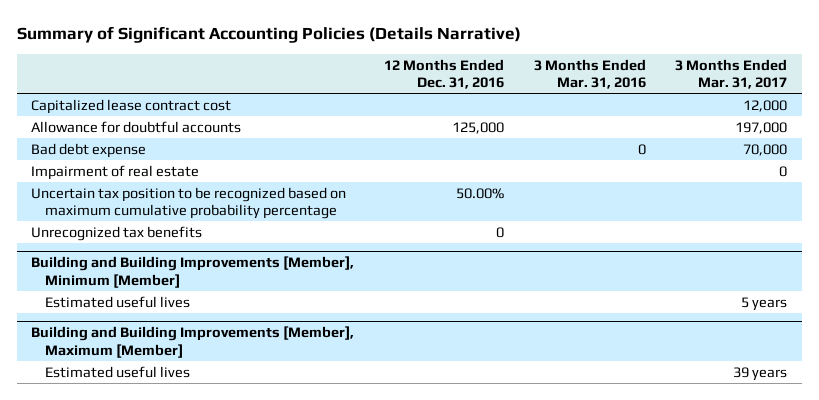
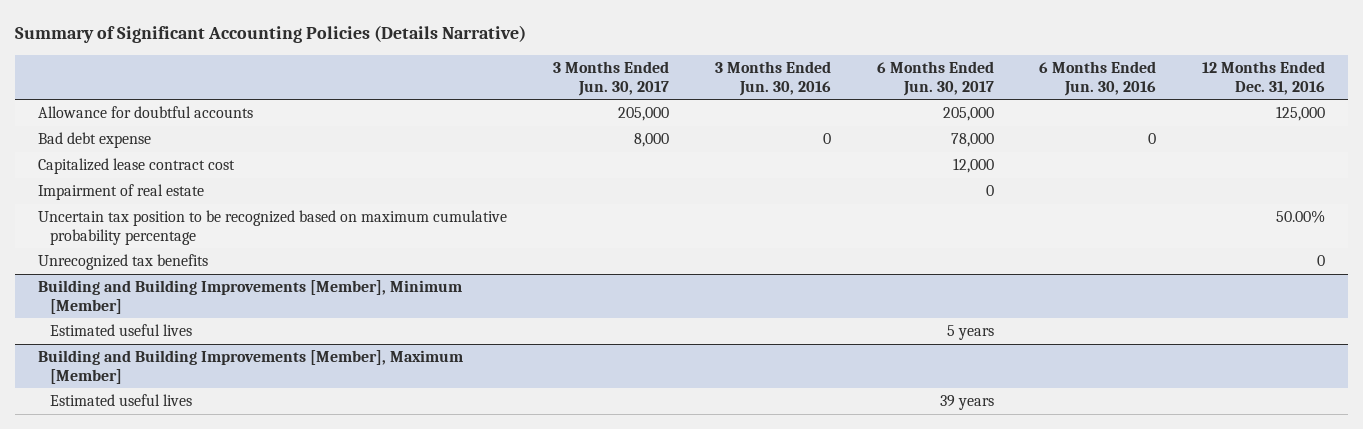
[533,58,646,90] 3 Months Ended Mar. 31, 2016 -> none
[675,58,788,90] 3 Months Ended Mar. 31, 2017 -> none
none -> [552,61,669,96] 3 Months Ended Jun. 30, 2017
none -> [714,61,831,96] 3 Months Ended Jun. 30, 2016
none -> [876,61,994,96] 6 Months Ended Jun. 30, 2017
none -> [1039,61,1157,96] 6 Months Ended Jun. 30, 2016
[31,98,232,114] Capitalized lease contract cost -> [38,158,236,175] Capitalized lease contract cost

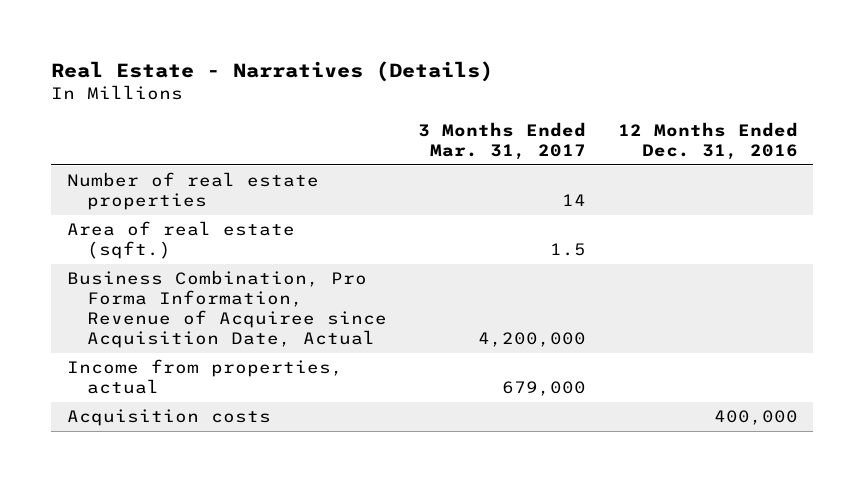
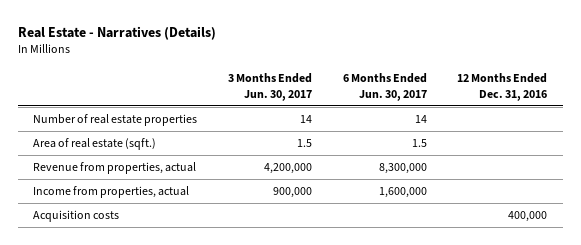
[418,122,587,161] 3 Months Ended Mar. 31, 2017 -> none
none -> [228,72,313,101] 3 Months Ended Jun. 30, 2017
none -> [342,72,427,101] 6 Months Ended Jun. 30, 2017
[67,270,387,349] Business Combination, Pro Forma Information, Revenue of Acquiree since Acquisition Date, Actual -> [33,162,197,175] Revenue from properties, actual

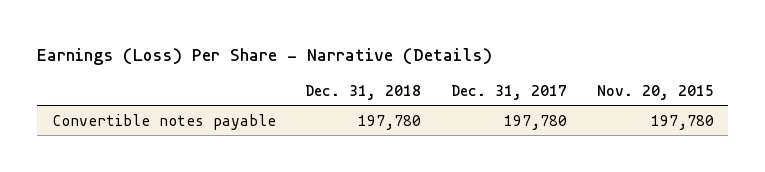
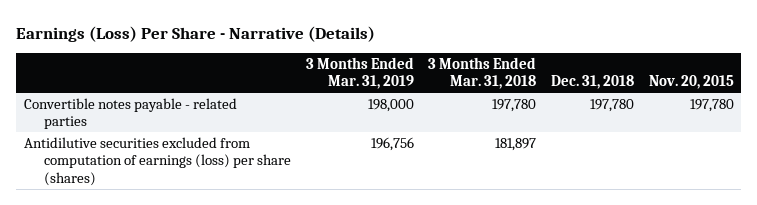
[451,84,568,100] Dec. 31, 2017 -> none
none -> [305,56,414,90] 3 Months Ended Mar. 31, 2019
none -> [428,56,537,90] 3 Months Ended Mar. 31, 2018
[51,113,276,130] Convertible notes payable -> [23,97,237,130] Convertible notes payable - related parties
none -> [23,136,291,186] Antidilutive securities excluded from computation of earnings (loss) per share (shares)

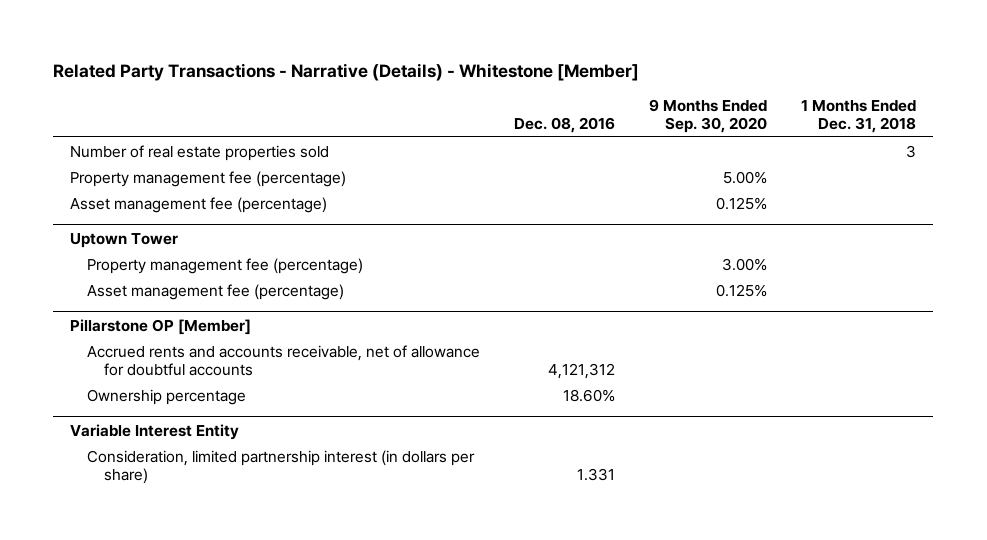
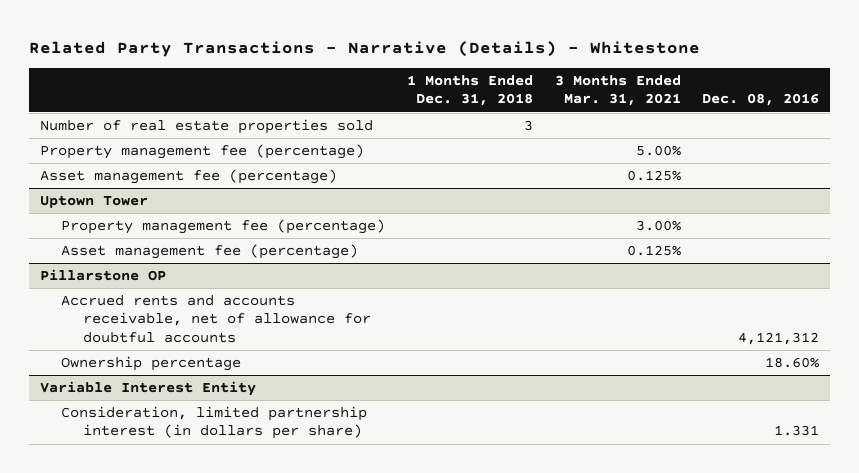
[53,63,640,82] Related Party Transactions - Narrative (Details) - Whitestone [Member] -> [28,40,700,57] Related Party Transactions - Narrative (Details) - Whitestone
[649,99,768,134] 9 Months Ended Sep. 30, 2020 -> none
none -> [554,75,681,107] 3 Months Ended Mar. 31, 2021
[70,318,252,335] Pillarstone OP [Member] -> [39,269,166,282] Pillarstone OP

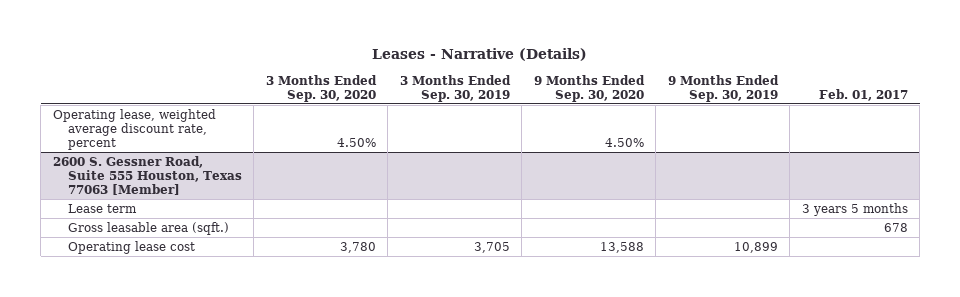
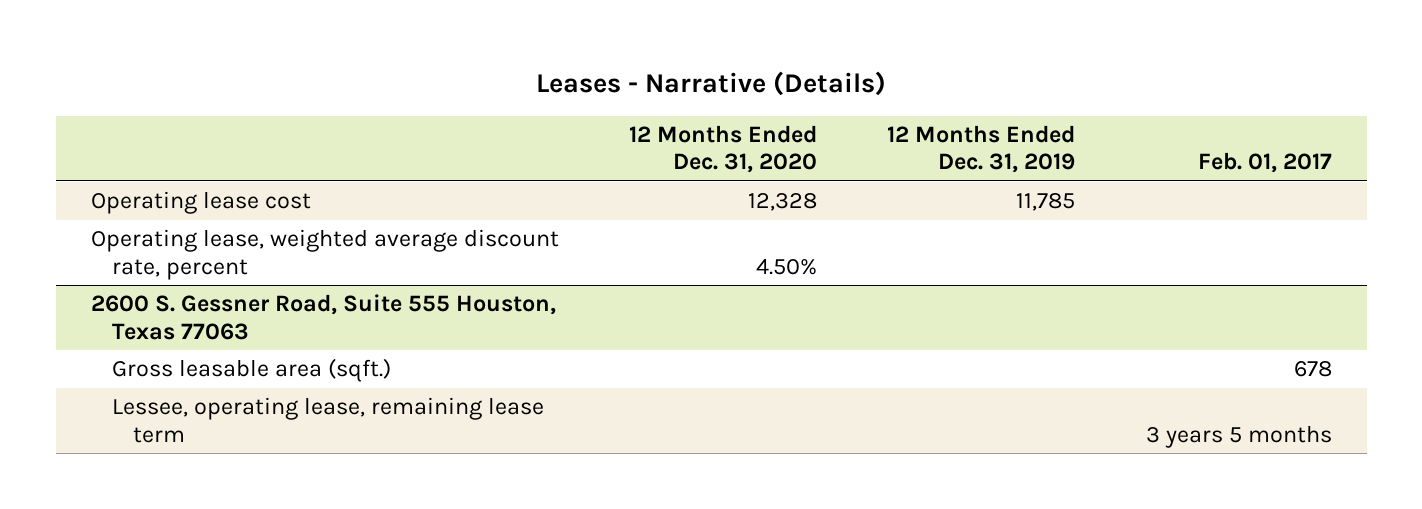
[265,74,377,102] 3 Months Ended Sep. 30, 2020 -> none
[399,74,511,102] 3 Months Ended Sep. 30, 2019 -> none
[533,74,645,102] 9 Months Ended Sep. 30, 2020 -> none
[667,74,779,102] 9 Months Ended Sep. 30, 2019 -> none
none -> [629,125,818,174] 12 Months Ended Dec. 31, 2020
none -> [887,125,1076,174] 12 Months Ended Dec. 31, 2019
none -> [90,191,311,215] Operating lease cost
[67,203,137,213] Lease term -> none
[52,155,242,195] 2600 S. Gessner Road, Suite 555 Houston, Texas 77063 [Member] -> [90,294,556,340] 2600 S. Gessner Road, Suite 555 Houston, Texas 77063
[67,240,195,254] Operating lease cost -> none
none -> [112,397,545,443] Lessee, operating lease, remaining lease term

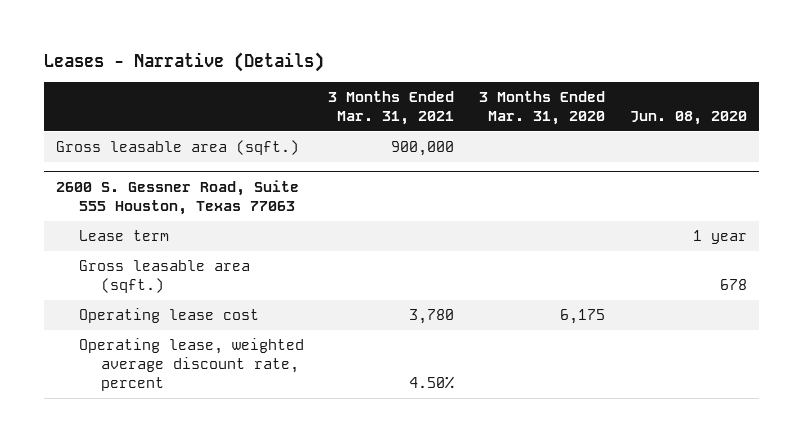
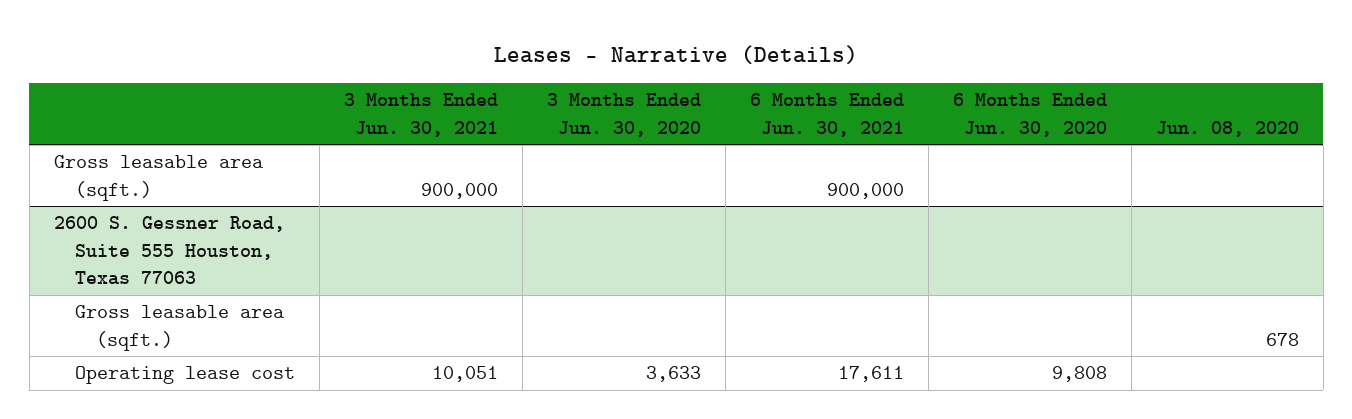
[328,90,455,126] 3 Months Ended Mar. 31, 2021 -> none
[479,90,606,126] 3 Months Ended Mar. 31, 2020 -> none
none -> [343,93,498,137] 3 Months Ended Jun. 30, 2021
none -> [546,93,701,137] 3 Months Ended Jun. 30, 2020
none -> [749,93,904,137] 6 Months Ended Jun. 30, 2021
none -> [952,93,1107,137] 6 Months Ended Jun. 30, 2020
[78,230,169,242] Lease term -> none
[78,338,304,392] Operating lease, weighted average discount rate, percent -> none

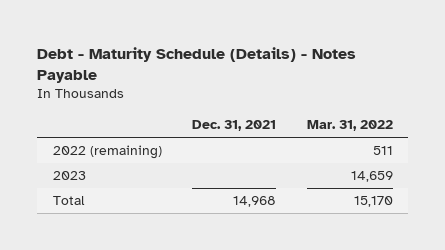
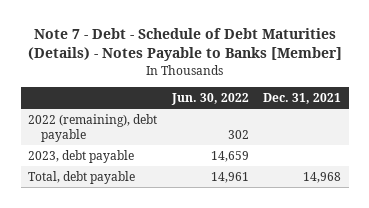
[37,46,357,83] Debt - Maturity Schedule (Details) - Notes Payable -> [27,28,342,62] Note 7 - Debt - Schedule of Debt Maturities (Details) - Notes Payable to Banks [Member]
[306,120,393,132] Mar. 31, 2022 -> none
none -> [170,92,249,105] Jun. 30, 2022
[52,145,162,160] 2022 (remaining) -> [27,113,157,142] 2022 (remaining), debt payable
[52,171,86,181] 2023 -> [27,149,134,163] 2023, debt payable
[52,196,85,206] Total -> [27,170,135,184] Total, debt payable

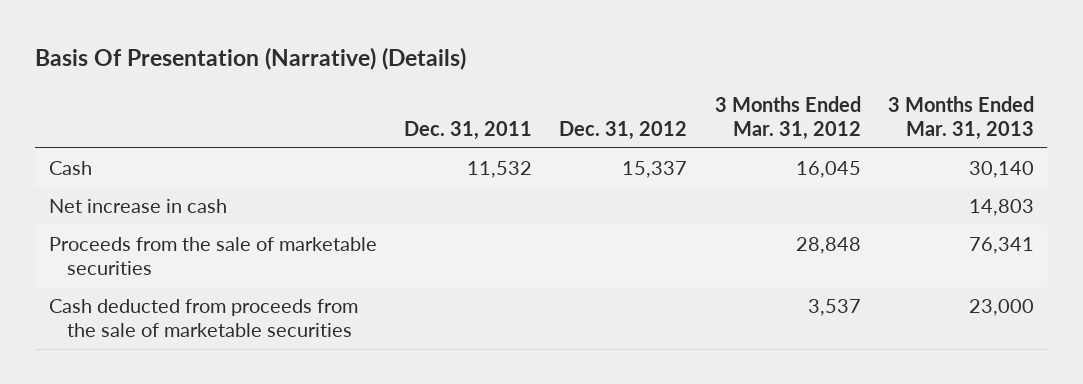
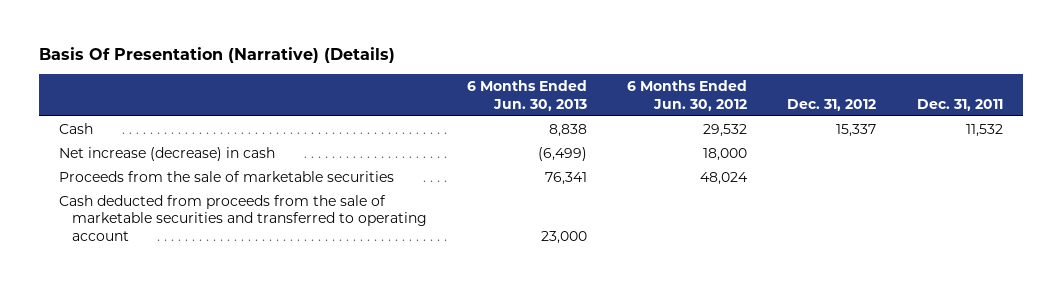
[714,95,861,141] 3 Months Ended Mar. 31, 2012 -> none
[887,95,1034,141] 3 Months Ended Mar. 31, 2013 -> none
none -> [466,80,587,111] 6 Months Ended Jun. 30, 2013
none -> [627,80,748,111] 6 Months Ended Jun. 30, 2012
[48,198,227,213] Net increase in cash -> [58,147,275,162] Net increase (decrease) in cash
[48,298,358,338] Cash deducted from proceeds from the sale of marketable securities -> [58,195,427,241] Cash deducted from proceeds from the sale of marketable securities and transferred to operating account

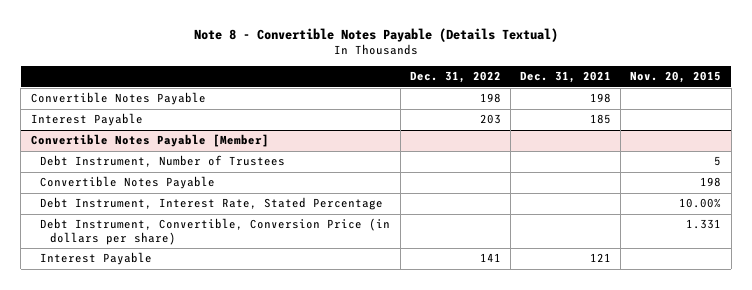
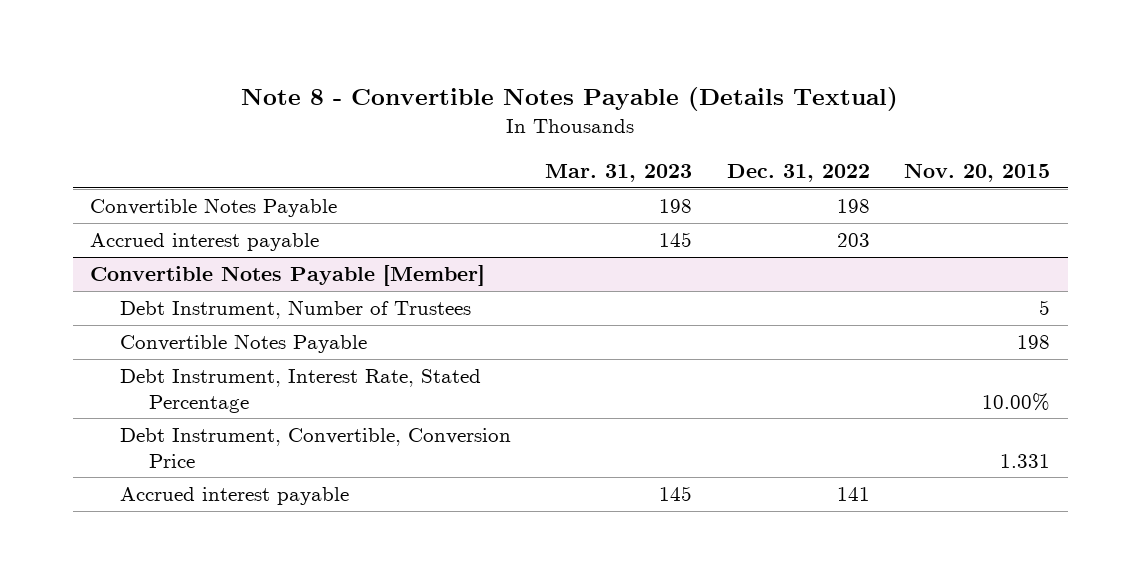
[520,71,612,84] Dec. 31, 2021 -> none
none -> [545,164,693,183] Mar. 31, 2023
[30,113,143,127] Interest Payable -> [90,233,320,252] Accrued interest payable
[40,218,391,245] Debt Instrument, Convertible, Conversion Price (in dollars per share) -> [119,428,511,468] Debt Instrument, Convertible, Conversion Price
[40,252,153,266] Interest Payable -> [119,487,349,506] Accrued interest payable

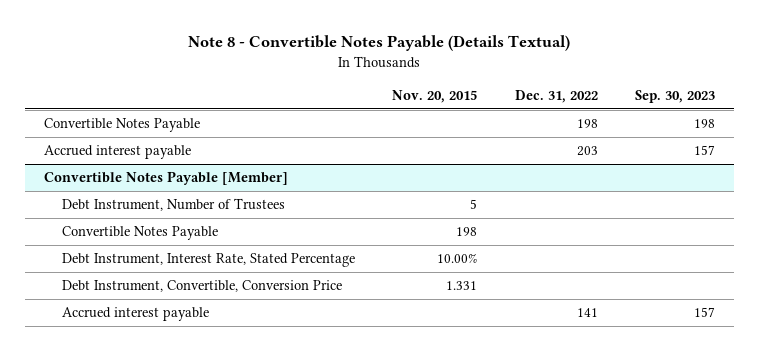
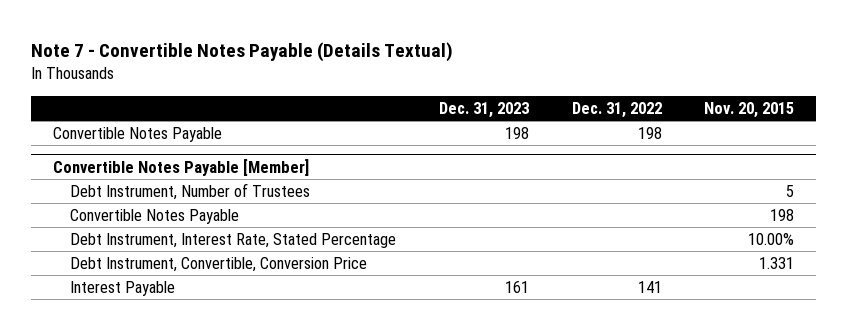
[188,35,571,52] Note 8 - Convertible Notes Payable (Details Textual) -> [31,41,454,62] Note 7 - Convertible Notes Payable (Details Textual)
[635,89,716,103] Sep. 30, 2023 -> none
none -> [438,102,529,119] Dec. 31, 2023
[43,145,191,160] Accrued interest payable -> none
[61,307,209,322] Accrued interest payable -> [70,281,176,297] Interest Payable

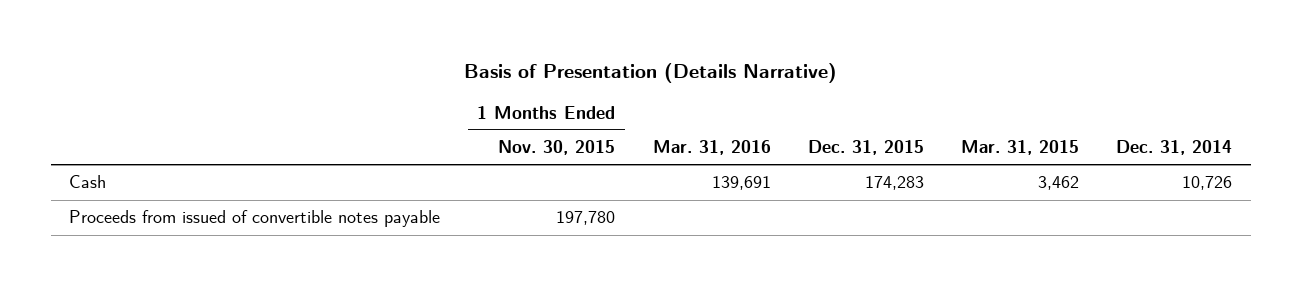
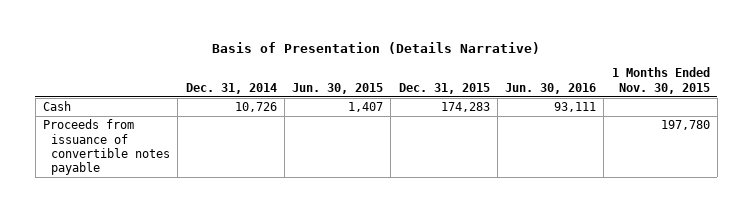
[652,140,771,156] Mar. 31, 2016 -> none
[961,140,1080,156] Mar. 31, 2015 -> none
none -> [292,82,384,94] Jun. 30, 2015
none -> [505,82,597,94] Jun. 30, 2016
[69,210,441,228] Proceeds from issued of convertible notes payable -> [42,119,171,176] Proceeds from issuance of convertible notes payable

